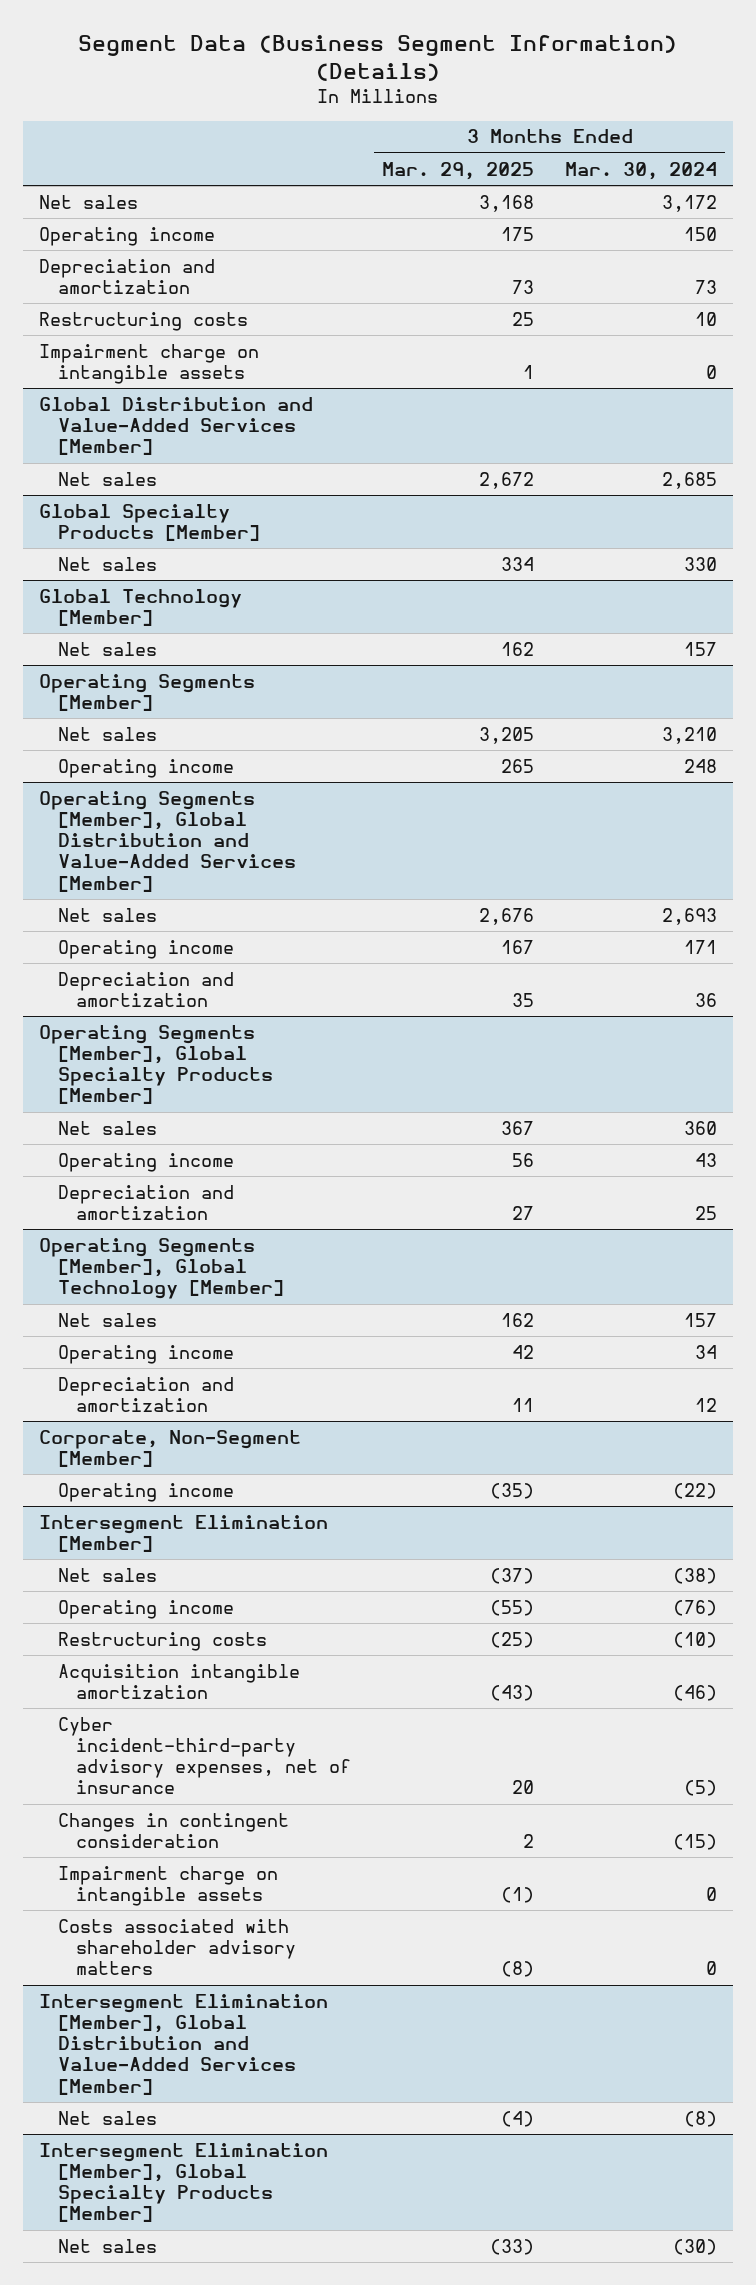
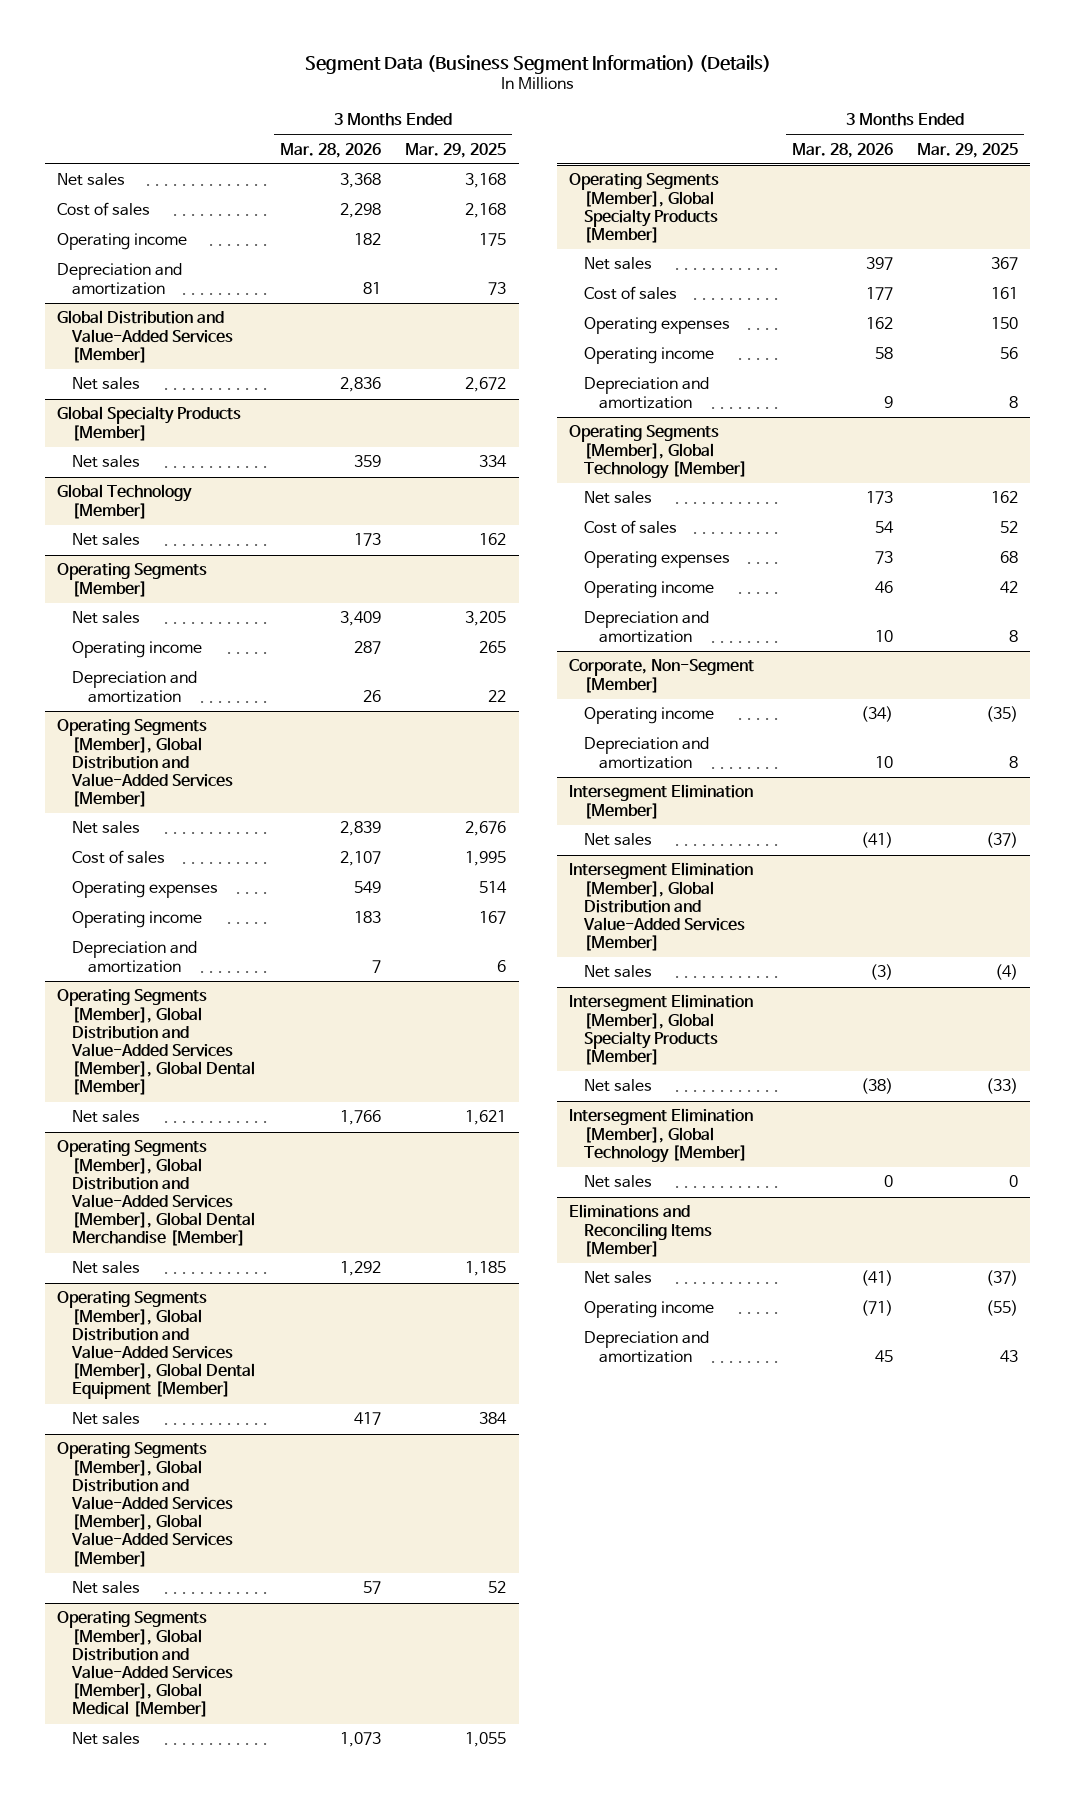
[565,161,718,180] Mar. 30, 2024 -> none
none -> [279,142,381,158] Mar. 28, 2026
none -> [57,202,151,217] Cost of sales
[39,311,249,331] Restructuring costs -> none
[39,343,260,385] Impairment charge on intangible assets -> none
none -> [72,671,198,703] Depreciation and amortization
none -> [72,850,166,865] Cost of sales
none -> [72,881,219,899] Operating expenses
[512,993,535,1008] 35 -> [497,959,507,972] 6
none -> [57,989,256,1096] Operating Segments [Member], Global Distribution and Value-Added Services [Member], Global Dental [Member]
none -> [72,1110,141,1124] Net sales
none -> [57,1140,256,1247] Operating Segments [Member], Global Distribution and Value-Added Services [Member], Global Dental Merchandise [Member]
none -> [72,1261,141,1275] Net sales
none -> [57,1291,256,1400] Operating Segments [Member], Global Distribution and Value-Added Services [Member], Global Dental Equipment [Member]
none -> [72,1412,141,1426] Net sales
none -> [57,1442,234,1567] Operating Segments [Member], Global Distribution and Value-Added Services [Member], Global Value-Added Services [Member]
none -> [72,1581,141,1595] Net sales
none -> [57,1611,234,1718] Operating Segments [Member], Global Distribution and Value-Added Services [Member], Global Medical [Member]
none -> [72,1732,141,1746] Net sales
none -> [584,286,678,301] Cost of sales
none -> [584,317,731,335] Operating expenses
[512,1206,535,1221] 27 -> [1009,395,1019,408] 8
none -> [584,520,678,535] Cost of sales
none -> [584,551,731,569] Operating expenses
[512,1398,535,1413] 11 -> [1009,629,1019,642] 8
none -> [584,737,710,769] Depreciation and amortization
[57,1599,234,1619] Operating income -> none
[57,1631,267,1651] Restructuring costs -> none
[57,1663,300,1700] Acquisition intangible amortization -> none
[57,1716,351,1795] Cyber incident-third-party advisory expenses, net of insurance -> none
[57,1812,289,1849] Changes in contingent consideration -> none
[57,1865,278,1907] Impairment charge on intangible assets -> none
[57,1918,296,1976] Costs associated with shareholder advisory matters -> none
none -> [568,1108,753,1163] Intersegment Elimination [Member], Global Technology [Member]
none -> [584,1175,653,1189] Net sales
none -> [568,1204,713,1257] Eliminations and Reconciling Items [Member]
none -> [584,1271,653,1285] Net sales
none -> [584,1301,715,1319] Operating income
none -> [584,1331,710,1363] Depreciation and amortization

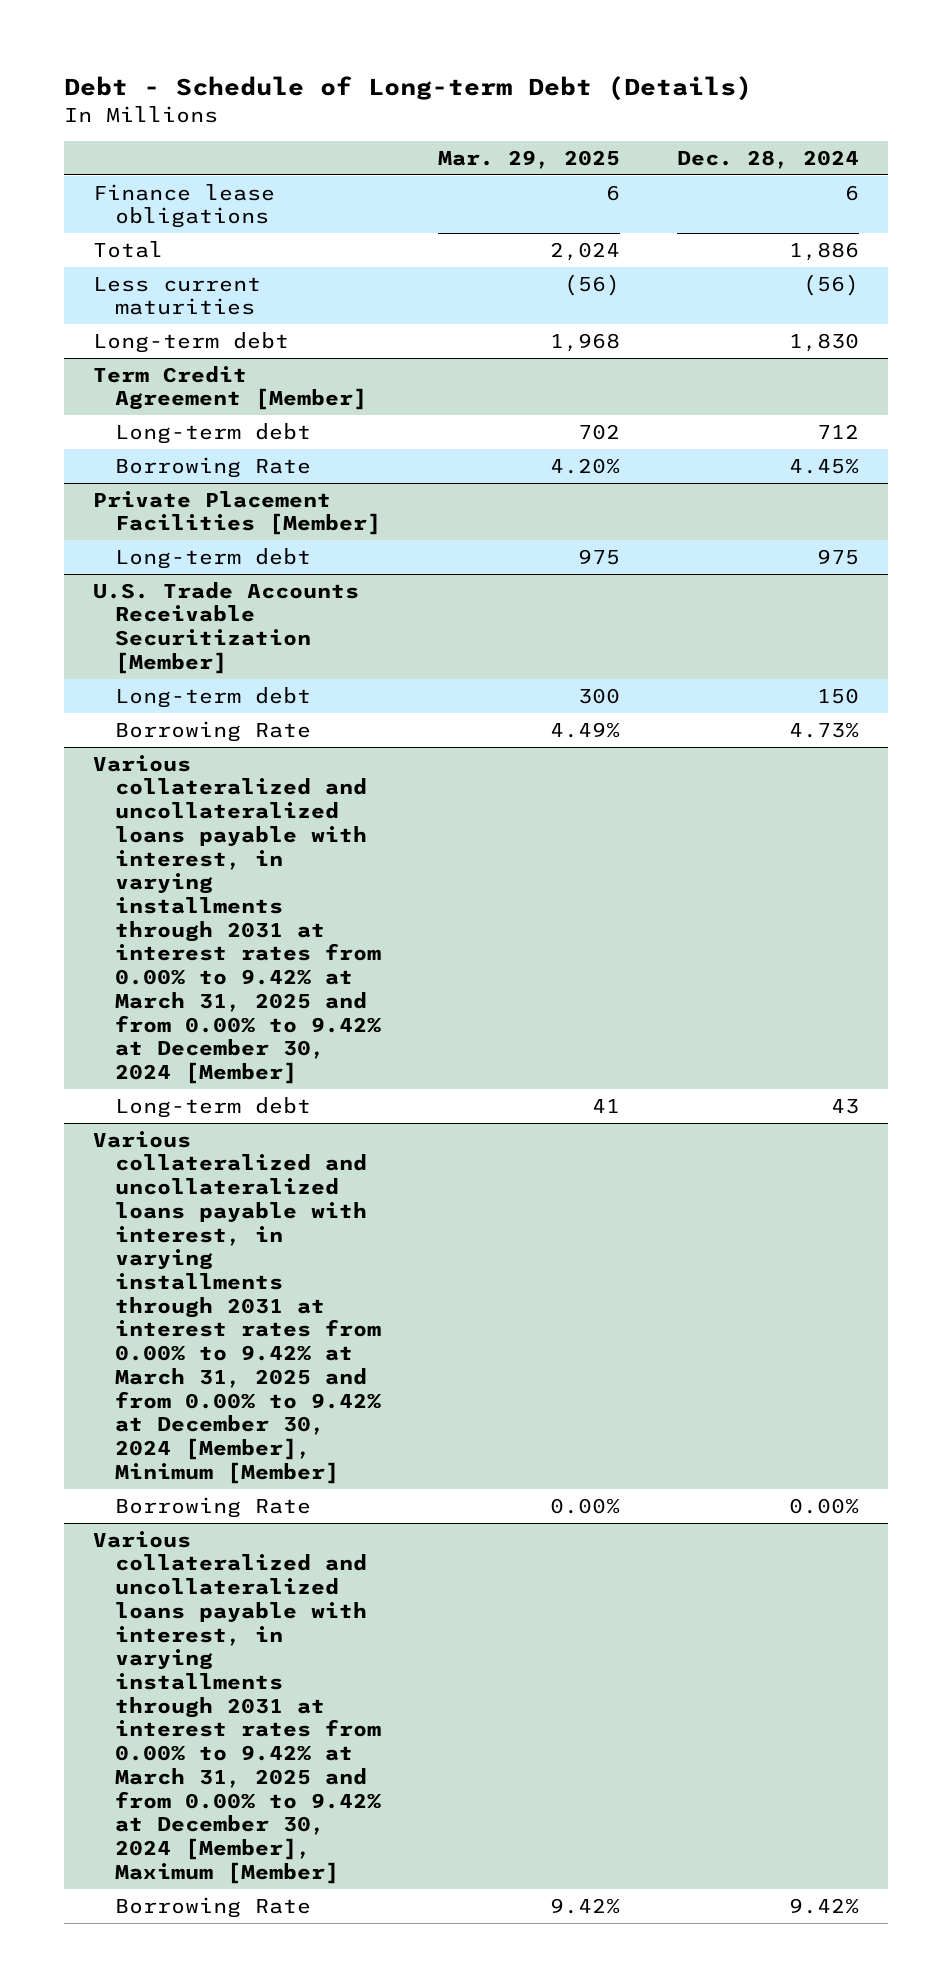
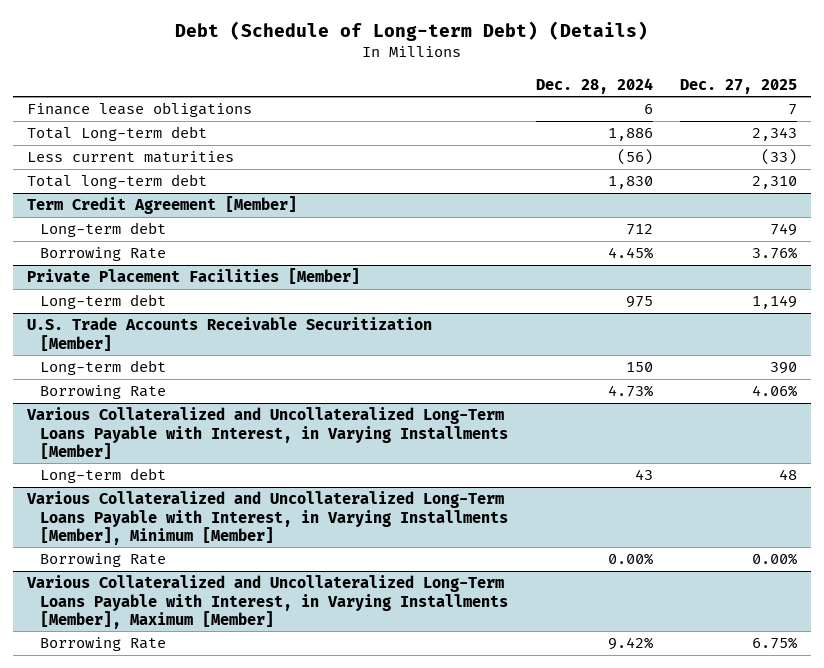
[64,75,753,101] Debt - Schedule of Long-term Debt (Details) -> [175,20,649,41] Debt (Schedule of Long-term Debt) (Details)
[438,150,621,170] Mar. 29, 2025 -> none
none -> [680,78,798,94] Dec. 27, 2025
[92,240,163,258] Total -> [26,126,207,142] Total Long-term debt
[92,331,289,353] Long-term debt -> [26,174,207,190] Total long-term debt
[92,754,381,1085] Various collateralized and uncollateralized loans payable with interest, in varying installments through 2031 at interest rates from 0.00% to 9.42% at March 31, 2025 and from 0.00% to 9.42% at December 30, 2024 [Member] -> [26,407,509,459] Various Collateralized and Uncollateralized Long-Term Loans Payable with Interest, in Varying Installments [Member]
[92,1130,381,1484] Various collateralized and uncollateralized loans payable with interest, in varying installments through 2031 at interest rates from 0.00% to 9.42% at March 31, 2025 and from 0.00% to 9.42% at December 30, 2024 [Member], Minimum [Member] -> none
none -> [26,491,509,545] Various Collateralized and Uncollateralized Long-Term Loans Payable with Interest, in Varying Installments [Member], Minimum [Member]
[92,1530,381,1884] Various collateralized and uncollateralized loans payable with interest, in varying installments through 2031 at interest rates from 0.00% to 9.42% at March 31, 2025 and from 0.00% to 9.42% at December 30, 2024 [Member], Maximum [Member] -> none
none -> [26,575,509,629] Various Collateralized and Uncollateralized Long-Term Loans Payable with Interest, in Varying Installments [Member], Maximum [Member]

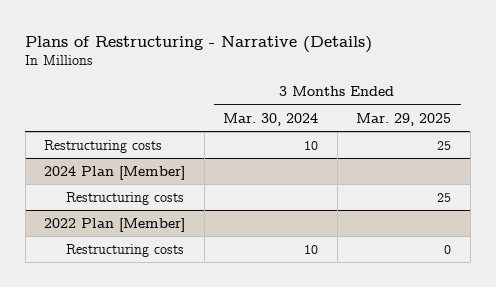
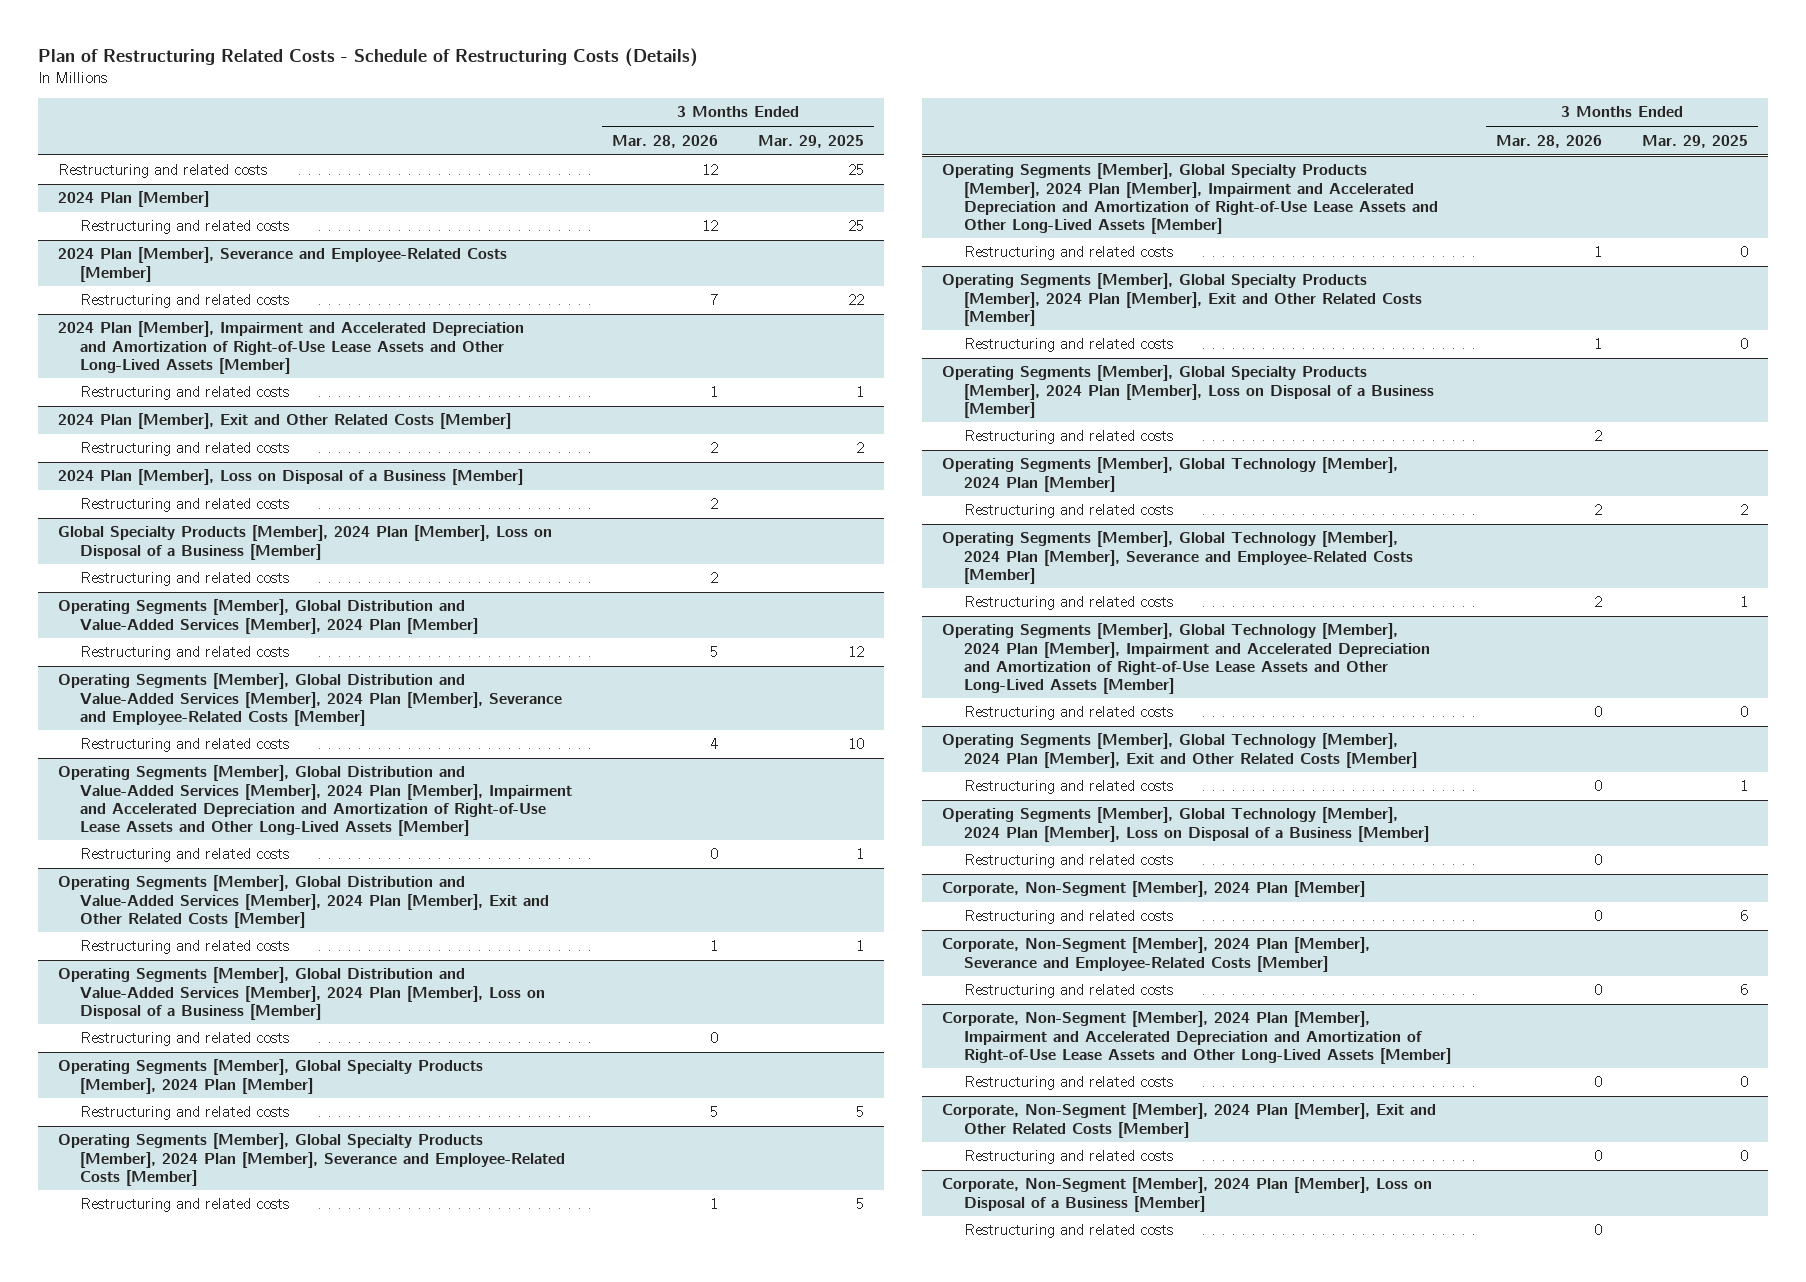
[25,35,373,53] Plans of Restructuring - Narrative (Details) -> [37,47,698,67] Plan of Restructuring Related Costs - Schedule of Restructuring Costs (Details)
[223,112,319,126] Mar. 30, 2024 -> none
none -> [611,134,718,148] Mar. 28, 2026
[44,139,163,153] Restructuring costs -> [57,164,267,179] Restructuring and related costs
[44,217,186,232] 2022 Plan [Member] -> none
[65,191,184,205] Restructuring costs -> [79,220,289,235] Restructuring and related costs
none -> [57,247,507,282] 2024 Plan [Member], Severance and Employee-Related Costs [Member]
[65,243,184,257] Restructuring costs -> [79,294,289,309] Restructuring and related costs
[444,244,452,254] 0 -> [847,294,864,306] 22
none -> [57,321,524,374] 2024 Plan [Member], Impairment and Accelerated Depreciation and Amortization of Right-of-Use Lease Assets and Other Long-Lived Assets [Member]
none -> [79,386,289,401] Restructuring and related costs
none -> [57,413,511,430] 2024 Plan [Member], Exit and Other Related Costs [Member]
none -> [79,442,289,457] Restructuring and related costs
none -> [57,469,523,486] 2024 Plan [Member], Loss on Disposal of a Business [Member]
none -> [79,498,289,513] Restructuring and related costs
none -> [57,525,552,560] Global Specialty Products [Member], 2024 Plan [Member], Loss on Disposal of a Business [Member]
none -> [79,572,289,587] Restructuring and related costs
none -> [57,599,478,634] Operating Segments [Member], Global Distribution and Value-Added Services [Member], 2024 Plan [Member]
none -> [79,646,289,661] Restructuring and related costs
none -> [57,673,562,726] Operating Segments [Member], Global Distribution and Value-Added Services [Member], 2024 Plan [Member], Severance and Employee-Related Costs [Member]
none -> [79,738,289,753] Restructuring and related costs
none -> [57,765,572,836] Operating Segments [Member], Global Distribution and Value-Added Services [Member], 2024 Plan [Member], Impairment and Accelerated Depreciation and Amortization of Right-of-Use Lease Assets and Other Long-Lived Assets [Member]
none -> [79,848,289,863] Restructuring and related costs
none -> [57,875,549,928] Operating Segments [Member], Global Distribution and Value-Added Services [Member], 2024 Plan [Member], Exit and Other Related Costs [Member]
none -> [79,940,289,955] Restructuring and related costs
none -> [57,967,545,1020] Operating Segments [Member], Global Distribution and Value-Added Services [Member], 2024 Plan [Member], Loss on Disposal of a Business [Member]
none -> [79,1032,289,1047] Restructuring and related costs
none -> [57,1059,483,1094] Operating Segments [Member], Global Specialty Products [Member], 2024 Plan [Member]
none -> [79,1106,289,1121] Restructuring and related costs
none -> [57,1133,565,1186] Operating Segments [Member], Global Specialty Products [Member], 2024 Plan [Member], Severance and Employee-Related Costs [Member]
none -> [79,1198,289,1213] Restructuring and related costs
none -> [942,163,1439,234] Operating Segments [Member], Global Specialty Products [Member], 2024 Plan [Member], Impairment and Accelerated Depreciation and Amortization of Right-of-Use Lease Assets and Other Long-Lived Assets [Member]
none -> [964,246,1174,261] Restructuring and related costs
none -> [942,273,1423,326] Operating Segments [Member], Global Specialty Products [Member], 2024 Plan [Member], Exit and Other Related Costs [Member]
none -> [964,338,1174,353] Restructuring and related costs
none -> [942,365,1435,418] Operating Segments [Member], Global Specialty Products [Member], 2024 Plan [Member], Loss on Disposal of a Business [Member]
none -> [964,430,1174,445] Restructuring and related costs
none -> [942,457,1399,492] Operating Segments [Member], Global Technology [Member], 2024 Plan [Member]
none -> [964,504,1174,519] Restructuring and related costs
none -> [942,531,1414,584] Operating Segments [Member], Global Technology [Member], 2024 Plan [Member], Severance and Employee-Related Costs [Member]
none -> [964,596,1174,611] Restructuring and related costs
none -> [942,623,1431,694] Operating Segments [Member], Global Technology [Member], 2024 Plan [Member], Impairment and Accelerated Depreciation and Amortization of Right-of-Use Lease Assets and Other Long-Lived Assets [Member]
none -> [964,706,1174,721] Restructuring and related costs
none -> [942,733,1418,768] Operating Segments [Member], Global Technology [Member], 2024 Plan [Member], Exit and Other Related Costs [Member]
none -> [964,780,1174,795] Restructuring and related costs
none -> [942,807,1430,842] Operating Segments [Member], Global Technology [Member], 2024 Plan [Member], Loss on Disposal of a Business [Member]
none -> [964,854,1174,869] Restructuring and related costs
none -> [942,881,1366,898] Corporate, Non-Segment [Member], 2024 Plan [Member]
none -> [964,910,1174,925] Restructuring and related costs
none -> [942,937,1371,972] Corporate, Non-Segment [Member], 2024 Plan [Member], Severance and Employee-Related Costs [Member]
none -> [964,984,1174,999] Restructuring and related costs
none -> [942,1011,1452,1064] Corporate, Non-Segment [Member], 2024 Plan [Member], Impairment and Accelerated Depreciation and Amortization of Right-of-Use Lease Assets and Other Long-Lived Assets [Member]
none -> [964,1076,1174,1091] Restructuring and related costs
none -> [942,1103,1437,1138] Corporate, Non-Segment [Member], 2024 Plan [Member], Exit and Other Related Costs [Member]
none -> [964,1150,1174,1165] Restructuring and related costs
none -> [942,1177,1433,1212] Corporate, Non-Segment [Member], 2024 Plan [Member], Loss on Disposal of a Business [Member]
none -> [964,1224,1174,1239] Restructuring and related costs

